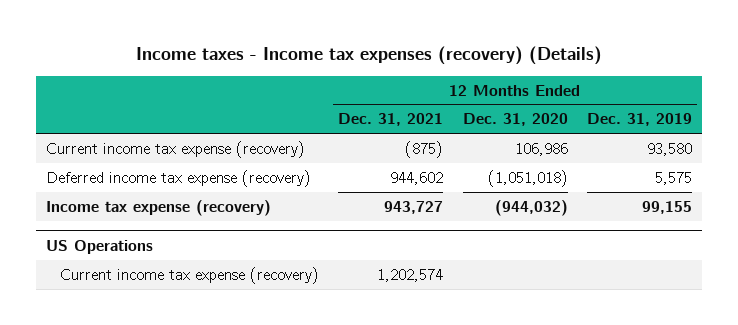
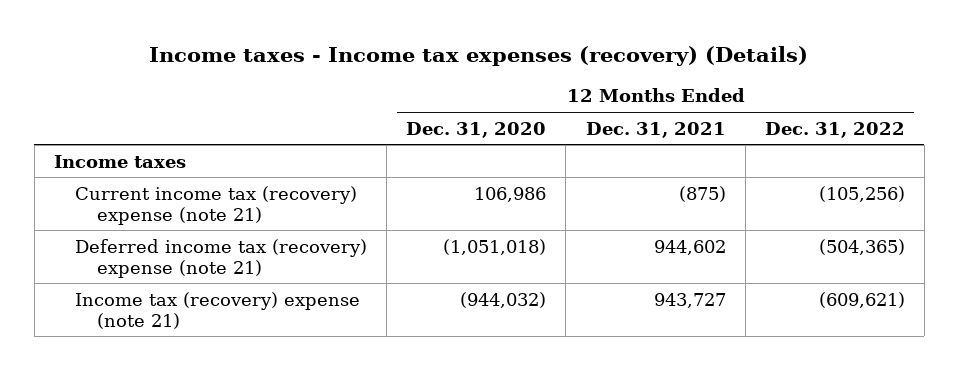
[587,113,693,127] Dec. 31, 2019 -> none
none -> [764,121,905,138] Dec. 31, 2022
[45,239,153,254] US Operations -> none
[59,266,319,284] Current income tax expense (recovery) -> none
none -> [53,154,186,168] Income taxes
[45,140,305,158] Current income tax expense (recovery) -> [75,185,358,225] Current income tax (recovery) expense (note 21)
[45,169,311,187] Deferred income tax expense (recovery) -> [75,238,368,278] Deferred income tax (recovery) expense (note 21)
[45,199,271,216] Income tax expense (recovery) -> [75,291,361,329] Income tax (recovery) expense (note 21)

